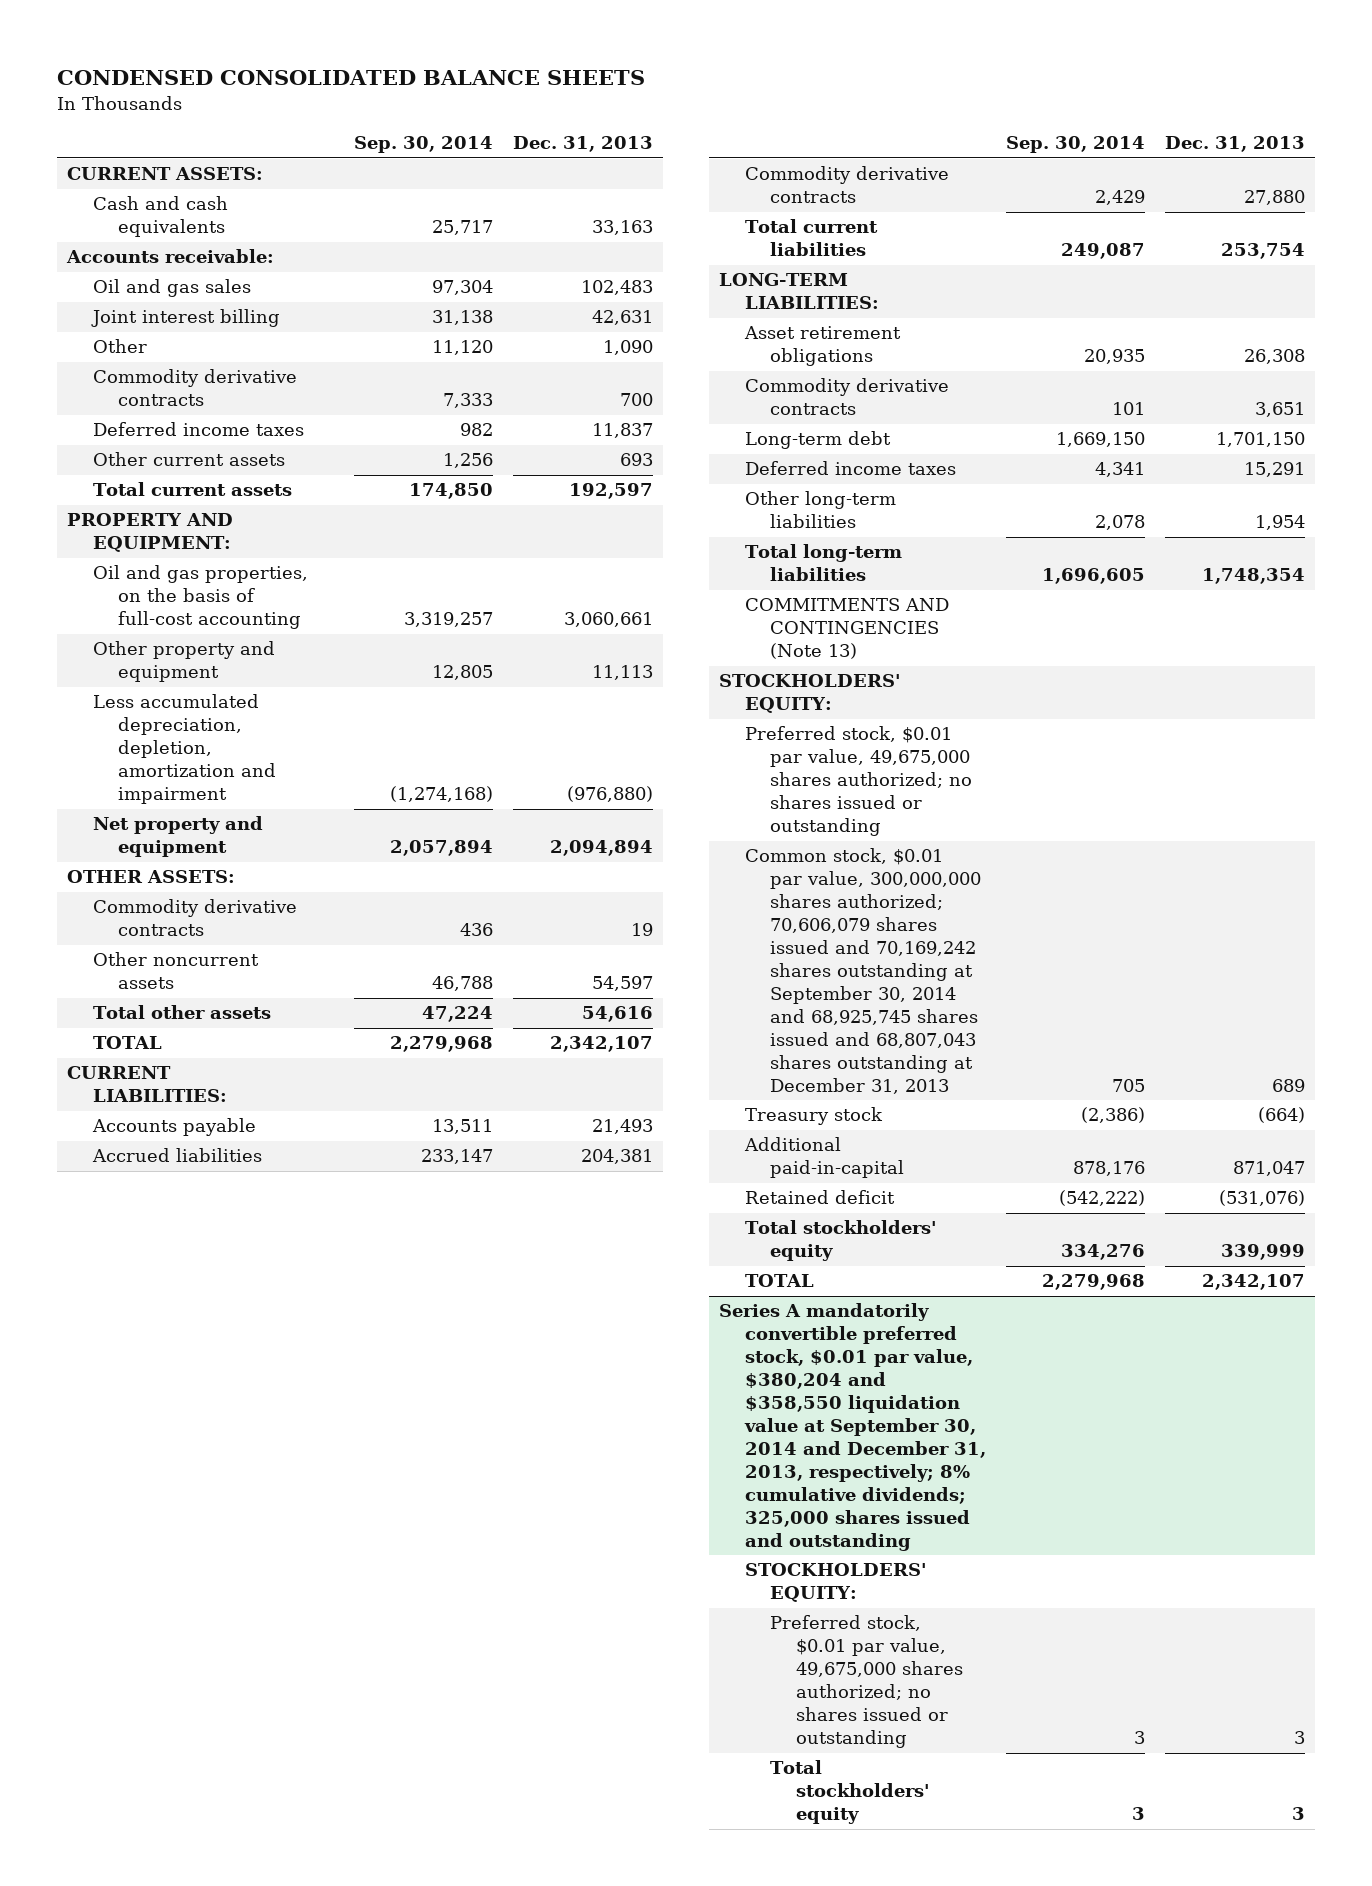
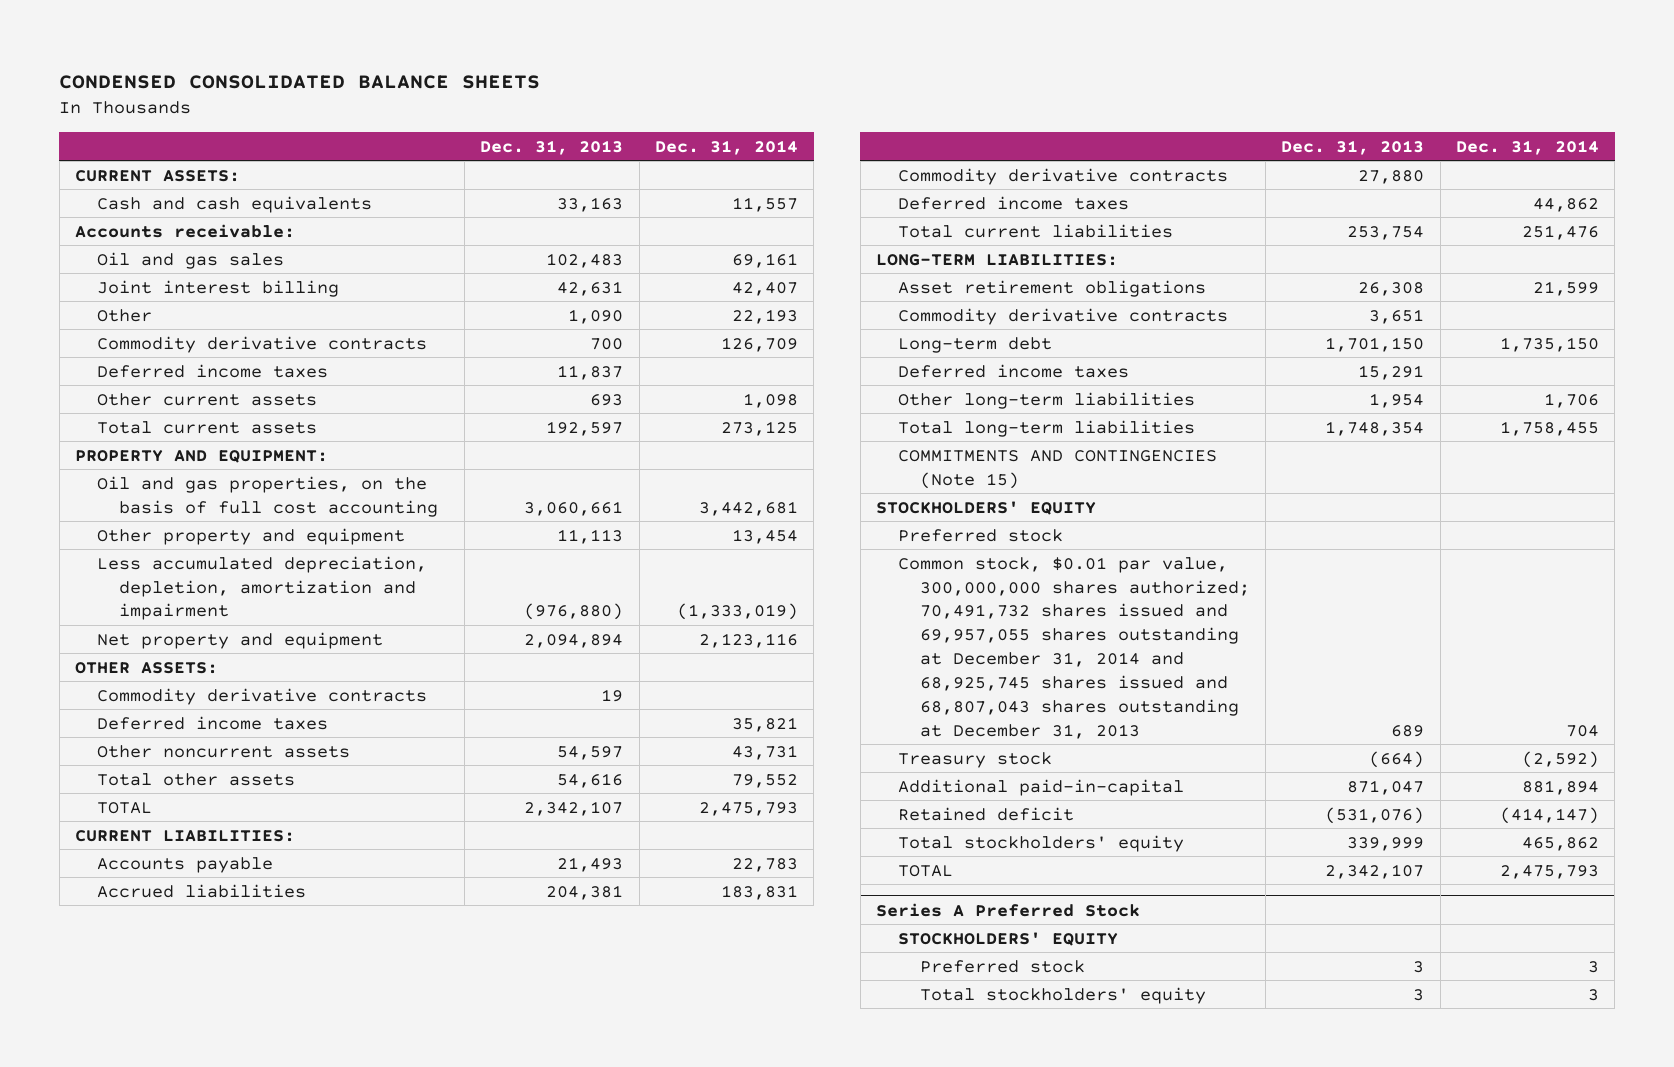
[353,136,493,154] Sep. 30, 2014 -> none
none -> [654,139,798,155] Dec. 31, 2014
[92,565,308,630] Oil and gas properties, on the basis of full-cost accounting -> [96,475,438,517] Oil and gas properties, on the basis of full cost accounting
none -> [96,715,328,730] Deferred income taxes
none -> [898,195,1130,210] Deferred income taxes
[744,598,949,660] COMMITMENTS AND CONTINGENCIES (Note 13) -> [898,449,1218,489] COMMITMENTS AND CONTINGENCIES (Note 15)
[719,674,902,714] STOCKHOLDERS' EQUITY: -> [876,500,1097,515] STOCKHOLDERS' EQUITY
[744,726,973,837] Preferred stock, $0.01 par value, 49,675,000 shares authorized; no shares issued or outstanding -> [898,528,1064,542] Preferred stock
[744,848,982,1095] Common stock, $0.01 par value, 300,000,000 shares authorized; 70,606,079 shares issued and 70,169,242 shares outstanding at September 30, 2014 and 68,925,745 shares issued and 68,807,043 shares outstanding at December 31, 2013 -> [898,556,1250,739] Common stock, $0.01 par value, 300,000,000 shares authorized; 70,491,732 shares issued and 69,957,055 shares outstanding at December 31, 2014 and 68,925,745 shares issued and 68,807,043 shares outstanding at December 31, 2013
[719,1303,986,1552] Series A mandatorily convertible preferred stock, $0.01 par value, $380,204 and $358,550 liquidation value at September 30, 2014 and December 31, 2013, respectively; 8% cumulative dividends; 325,000 shares issued and outstanding -> none
none -> [876,902,1141,917] Series A Preferred Stock
[744,1563,927,1603] STOCKHOLDERS' EQUITY: -> [898,931,1119,946] STOCKHOLDERS' EQUITY
[770,1615,963,1749] Preferred stock, $0.01 par value, 49,675,000 shares authorized; no shares issued or outstanding -> [919,959,1085,973] Preferred stock

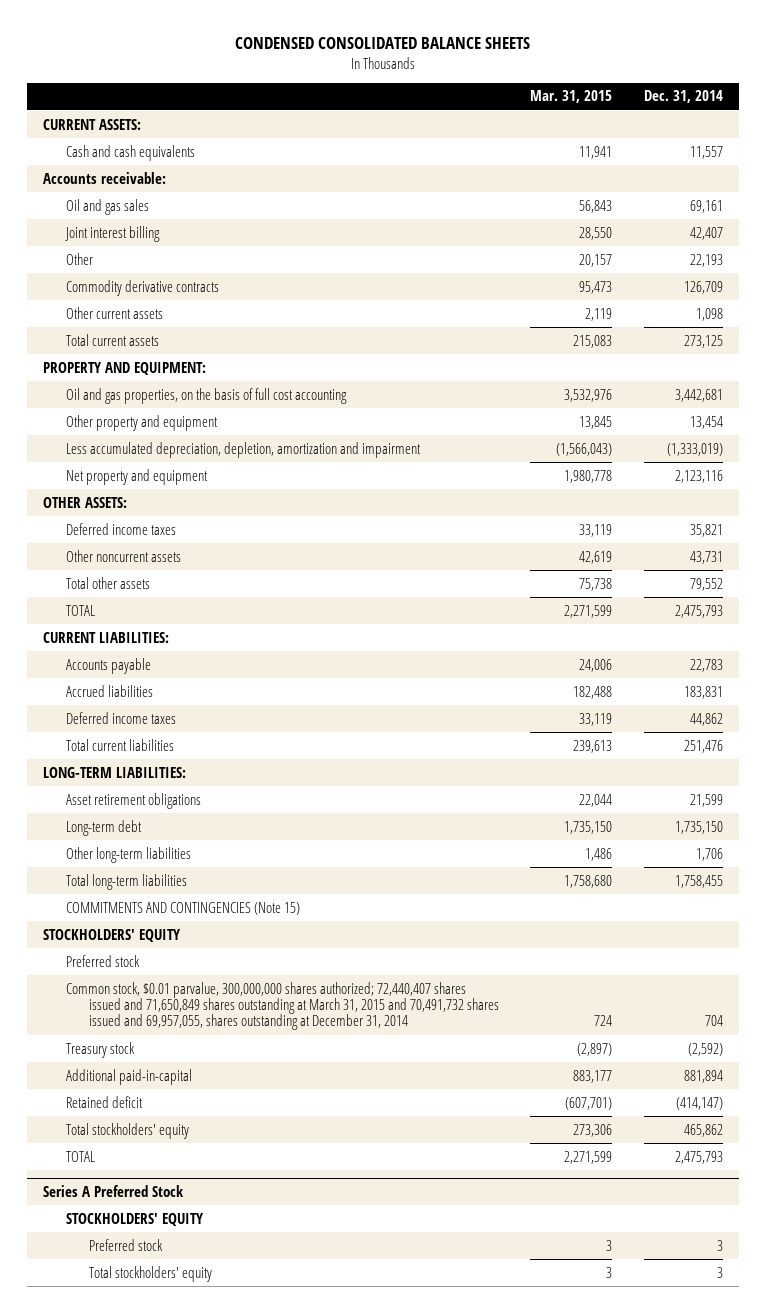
[480,139,624,155] Dec. 31, 2013 -> none
none -> [530,90,613,104] Mar. 31, 2015
[96,363,328,378] Deferred income taxes -> none
[96,687,427,705] Commodity derivative contracts -> none
[898,167,1229,185] Commodity derivative contracts -> none
[898,307,1229,325] Commodity derivative contracts -> none
[898,363,1130,378] Deferred income taxes -> none
[898,556,1250,739] Common stock, $0.01 par value, 300,000,000 shares authorized; 70,491,732 shares issued and 69,957,055 shares outstanding at December 31, 2014 and 68,925,745 shares issued and 68,807,043 shares outstanding at December 31, 2013 -> [65,981,499,1031] Common stock, $0.01 parvalue, 300,000,000 shares authorized; 72,440,407 shares issued and 71,650,849 shares outstanding at March 31, 2015 and 70,491,732 shares issued and 69,957,055, shares outstanding at December 31, 2014

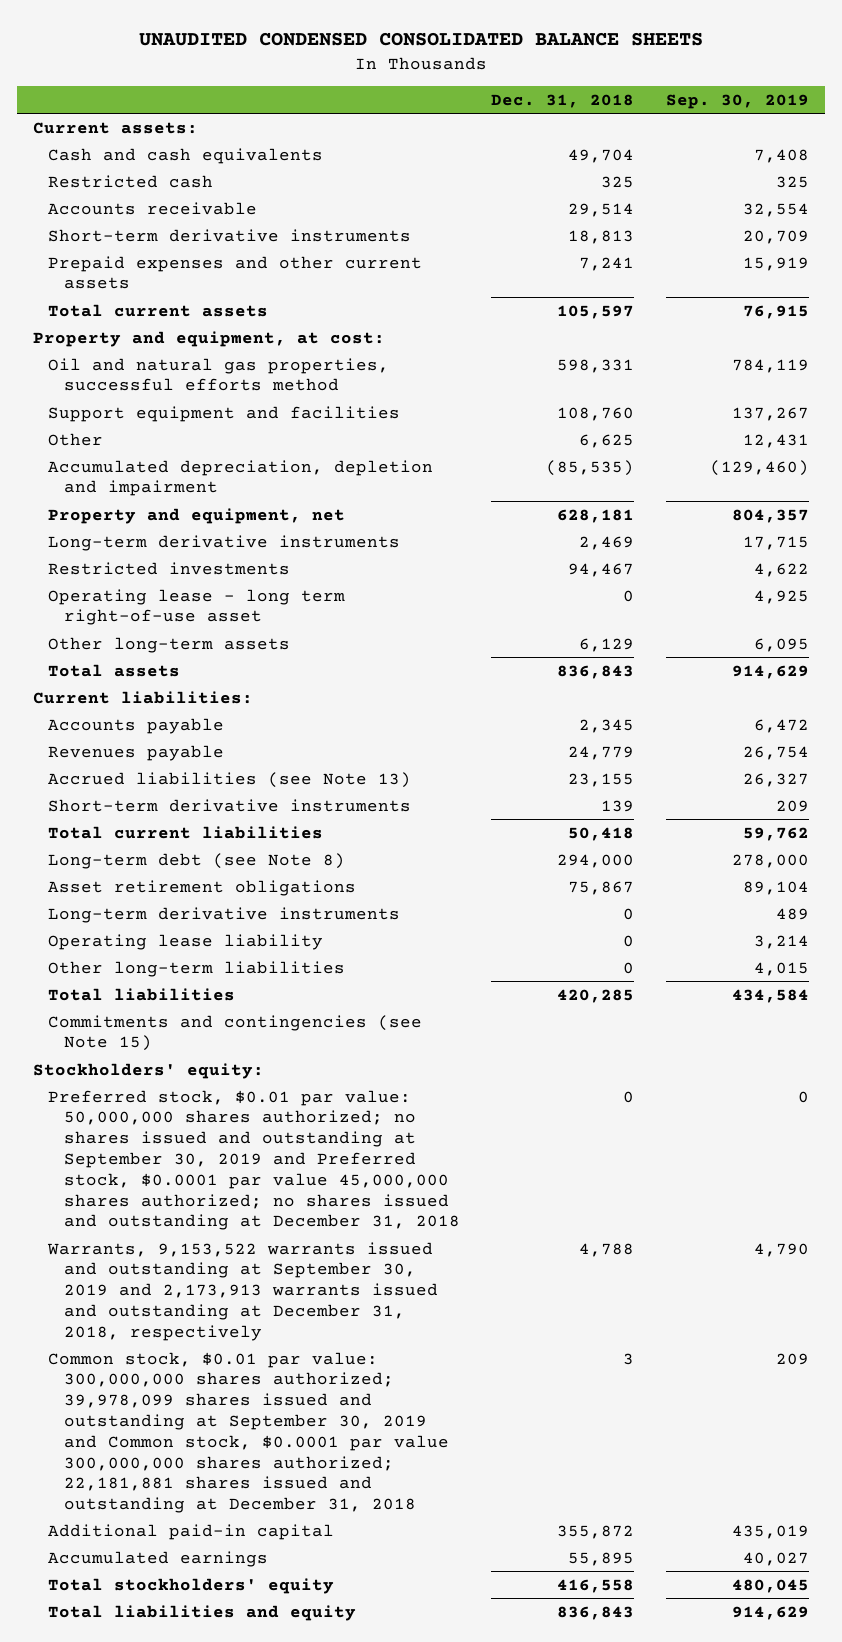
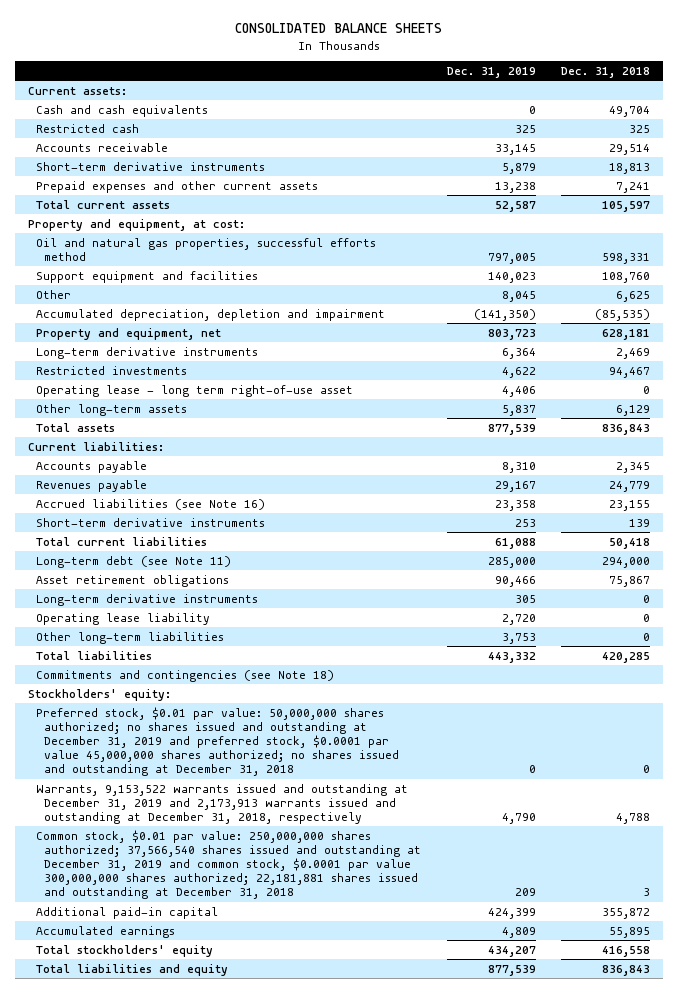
[138,31,703,46] UNAUDITED CONDENSED CONSOLIDATED BALANCE SHEETS -> [234,23,442,34] CONSOLIDATED BALANCE SHEETS
[665,93,809,109] Sep. 30, 2019 -> none
none -> [446,66,536,78] Dec. 31, 2019
[48,771,412,788] Accrued liabilities (see Note 13) -> [36,498,266,510] Accrued liabilities (see Note 16)
[48,852,346,869] Long-term debt (see Note 8) -> [36,555,232,568] Long-term debt (see Note 11)
[48,1014,423,1052] Commitments and contingencies (see Note 15) -> [36,669,335,682] Commitments and contingencies (see Note 18)
[48,1089,460,1231] Preferred stock, $0.01 par value: 50,000,000 shares authorized; no shares issued and outstanding at September 30, 2019 and Preferred stock, $0.0001 par value 45,000,000 shares authorized; no shares issued and outstanding at December 31, 2018 -> [36,706,400,777] Preferred stock, $0.01 par value: 50,000,000 shares authorized; no shares issued and outstanding at December 31, 2019 and preferred stock, $0.0001 par value 45,000,000 shares authorized; no shares issued and outstanding at December 31, 2018
[47,1241,438,1341] Warrants, 9,153,522 warrants issued and outstanding at September 30, 2019 and 2,173,913 warrants issued and outstanding at December 31, 2018, respectively -> [36,783,409,824] Warrants, 9,153,522 warrants issued and outstanding at December 31, 2019 and 2,173,913 warrants issued and outstanding at December 31, 2018, respectively
[48,1351,449,1514] Common stock, $0.01 par value: 300,000,000 shares authorized; 39,978,099 shares issued and outstanding at September 30, 2019 and Common stock, $0.0001 par value 300,000,000 shares authorized; 22,181,881 shares issued and outstanding at December 31, 2018 -> [36,829,422,900] Common stock, $0.01 par value: 250,000,000 shares authorized; 37,566,540 shares issued and outstanding at December 31, 2019 and common stock, $0.0001 par value 300,000,000 shares authorized; 22,181,881 shares issued and outstanding at December 31, 2018

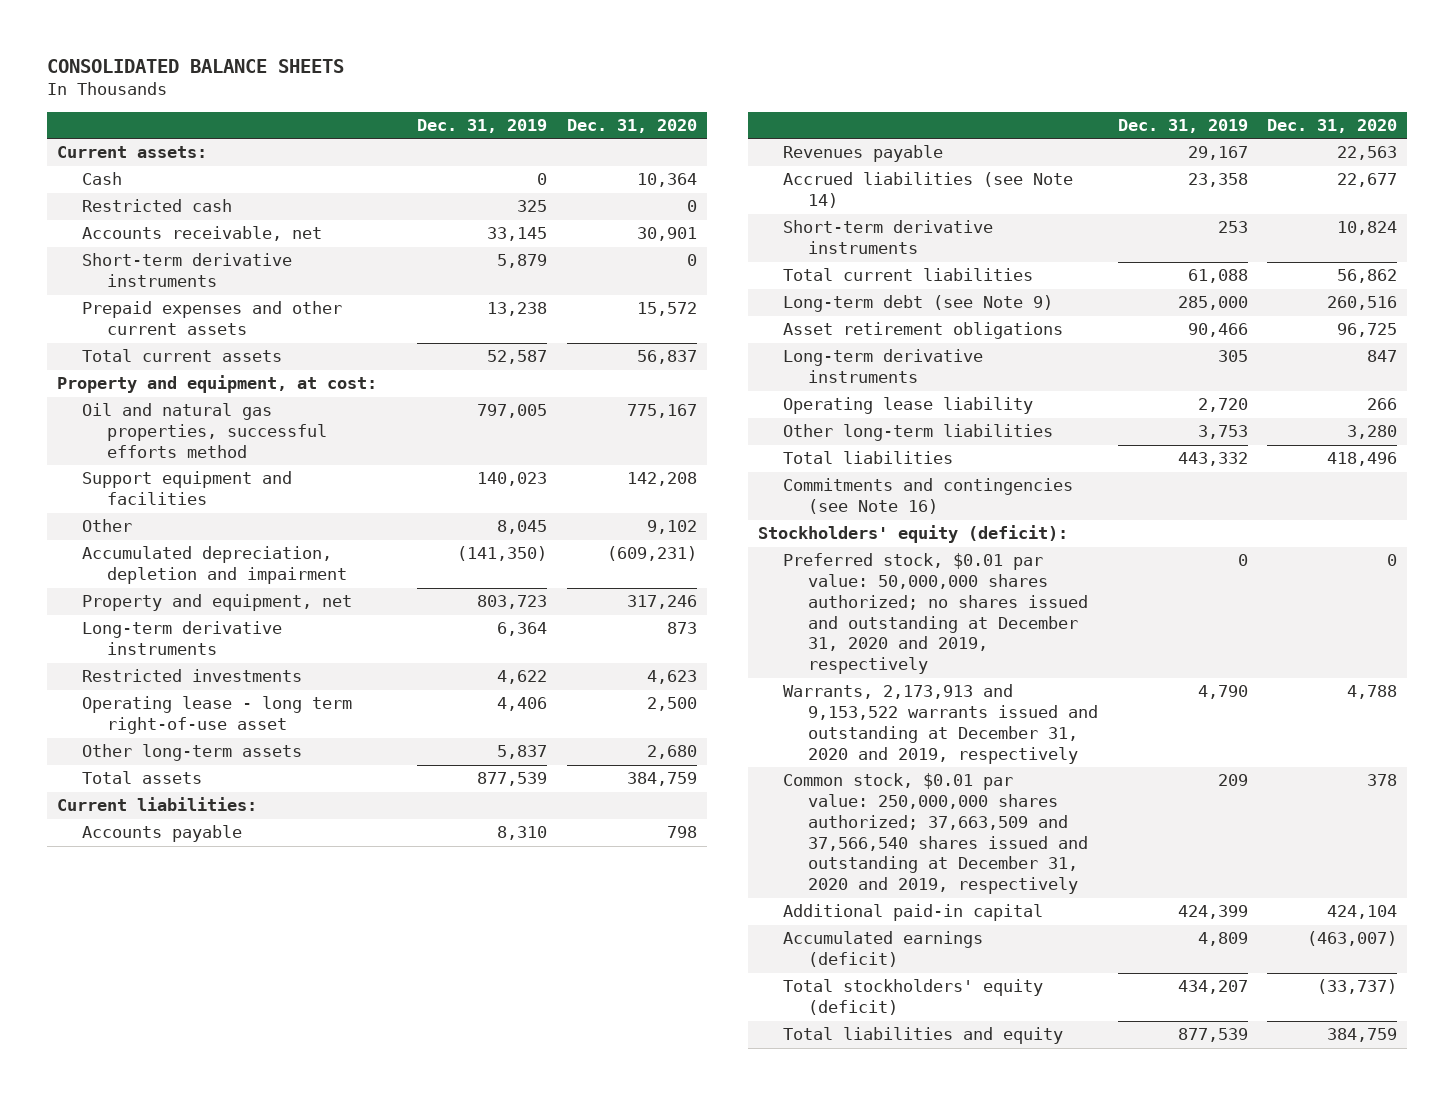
[560,66,650,78] Dec. 31, 2018 -> none
none -> [566,118,697,133] Dec. 31, 2020
[36,104,209,117] Cash and cash equivalents -> [82,172,123,186] Cash
[36,142,169,152] Accounts receivable -> [82,226,323,242] Accounts receivable, net
[36,498,266,510] Accrued liabilities (see Note 16) -> [782,172,1073,209] Accrued liabilities (see Note 14)
[36,555,232,568] Long-term debt (see Note 11) -> [782,295,1053,313] Long-term debt (see Note 9)
[36,669,335,682] Commitments and contingencies (see Note 18) -> [782,478,1073,515] Commitments and contingencies (see Note 16)
[27,688,171,701] Stockholders' equity: -> [757,525,1068,544] Stockholders' equity (deficit):
[36,706,400,777] Preferred stock, $0.01 par value: 50,000,000 shares authorized; no shares issued and outstanding at December 31, 2019 and preferred stock, $0.0001 par value 45,000,000 shares authorized; no shares issued and outstanding at December 31, 2018 -> [782,553,1088,675] Preferred stock, $0.01 par value: 50,000,000 shares authorized; no shares issued and outstanding at December 31, 2020 and 2019, respectively
[36,783,409,824] Warrants, 9,153,522 warrants issued and outstanding at December 31, 2019 and 2,173,913 warrants issued and outstanding at December 31, 2018, respectively -> [782,684,1098,764] Warrants, 2,173,913 and 9,153,522 warrants issued and outstanding at December 31, 2020 and 2019, respectively
[36,829,422,900] Common stock, $0.01 par value: 250,000,000 shares authorized; 37,566,540 shares issued and outstanding at December 31, 2019 and common stock, $0.0001 par value 300,000,000 shares authorized; 22,181,881 shares issued and outstanding at December 31, 2018 -> [782,773,1088,895] Common stock, $0.01 par value: 250,000,000 shares authorized; 37,663,509 and 37,566,540 shares issued and outstanding at December 31, 2020 and 2019, respectively
[36,925,176,938] Accumulated earnings -> [782,931,983,968] Accumulated earnings (deficit)
[36,944,214,957] Total stockholders' equity -> [782,979,1043,1016] Total stockholders' equity (deficit)

